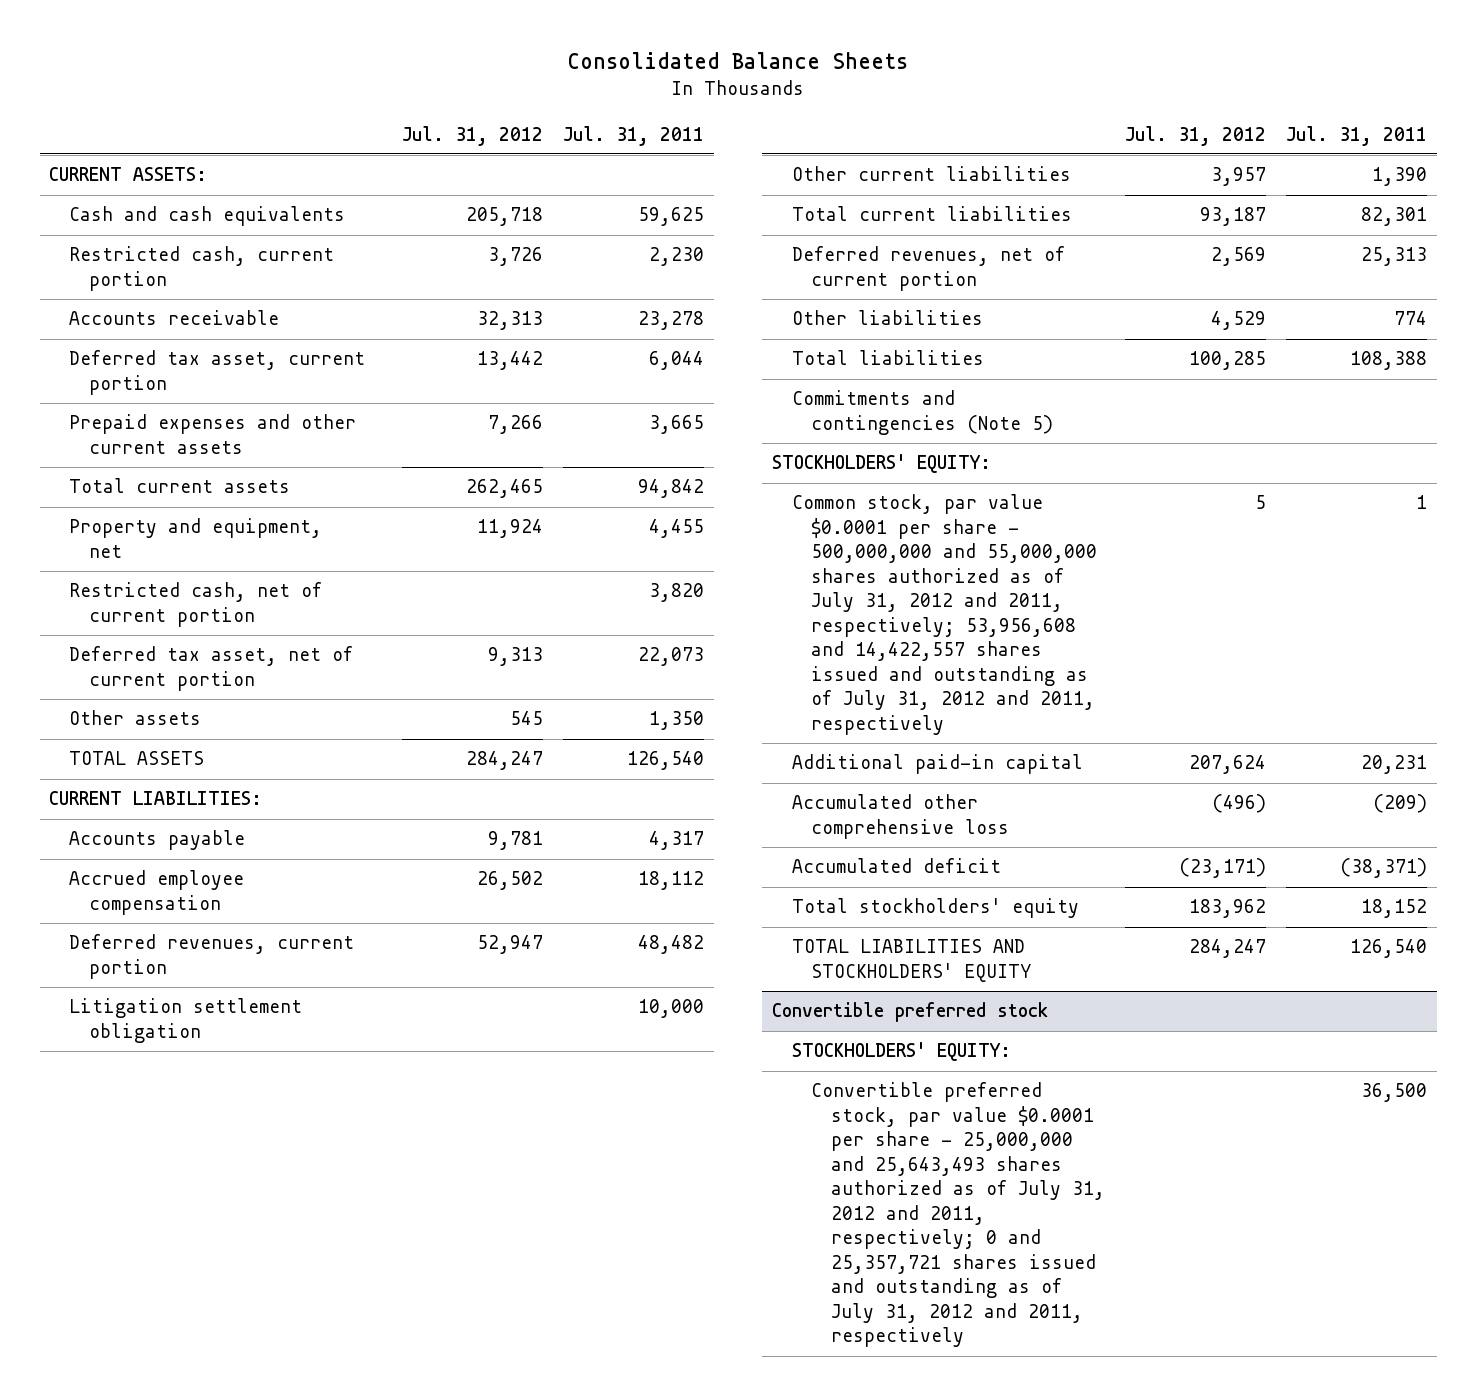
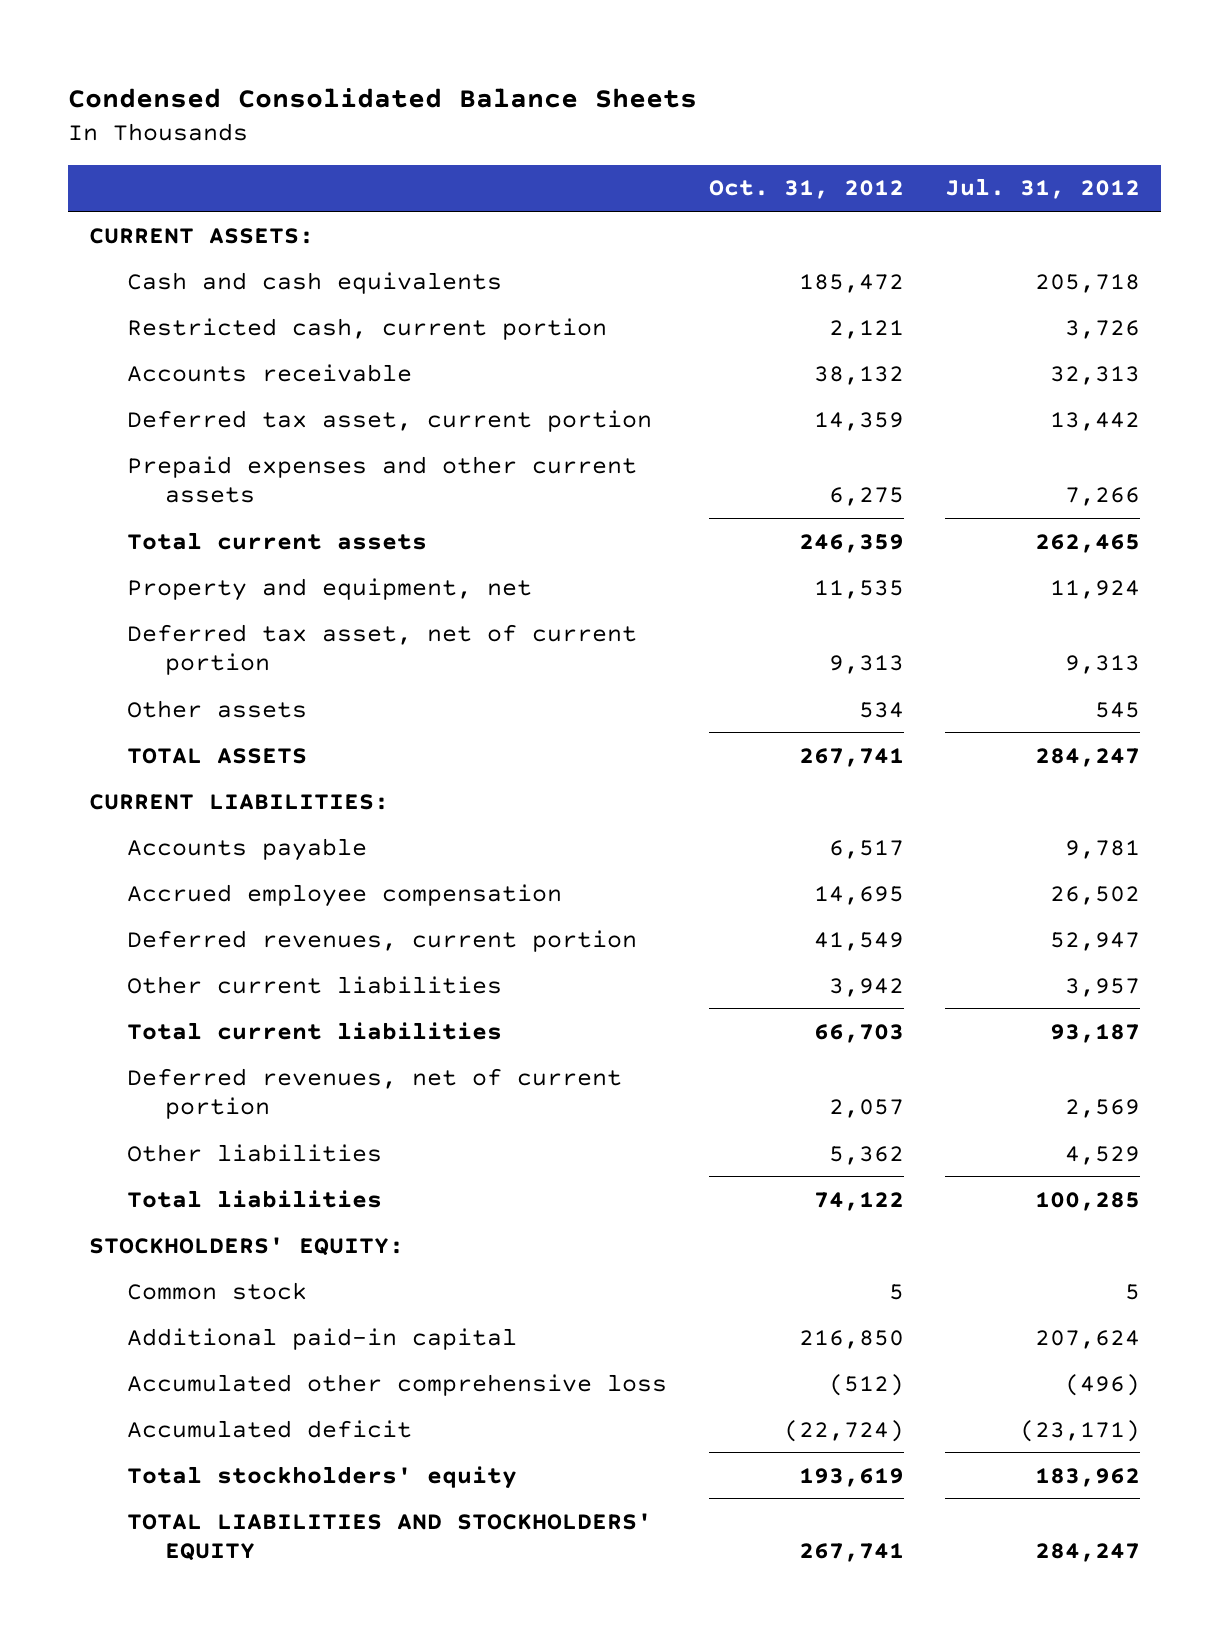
[567,52,909,70] Consolidated Balance Sheets -> [67,87,697,108] Condensed Consolidated Balance Sheets
[563,125,705,146] Jul. 31, 2011 -> none
none -> [708,180,904,200] Oct. 31, 2012
[69,582,323,627] Restricted cash, net of current portion -> none
[69,998,303,1043] Litigation settlement obligation -> none
[791,390,1054,435] Commitments and contingencies (Note 5) -> none
[791,494,1098,735] Common stock, par value $0.0001 per share - 500,000,000 and 55,000,000 shares authorized as of July 31, 2012 and 2011, respectively; 53,956,608 and 14,422,557 shares issued and outstanding as of July 31, 2012 and 2011, respectively -> [126,1281,307,1300] Common stock
[771,1002,1048,1023] Convertible preferred stock -> none
[791,1042,1011,1062] STOCKHOLDERS' EQUITY: -> none
[811,1082,1105,1348] Convertible preferred stock, par value $0.0001 per share - 25,000,000 and 25,643,493 shares authorized as of July 31, 2012 and 2011, respectively; 0 and 25,357,721 shares issued and outstanding as of July 31, 2012 and 2011, respectively -> none

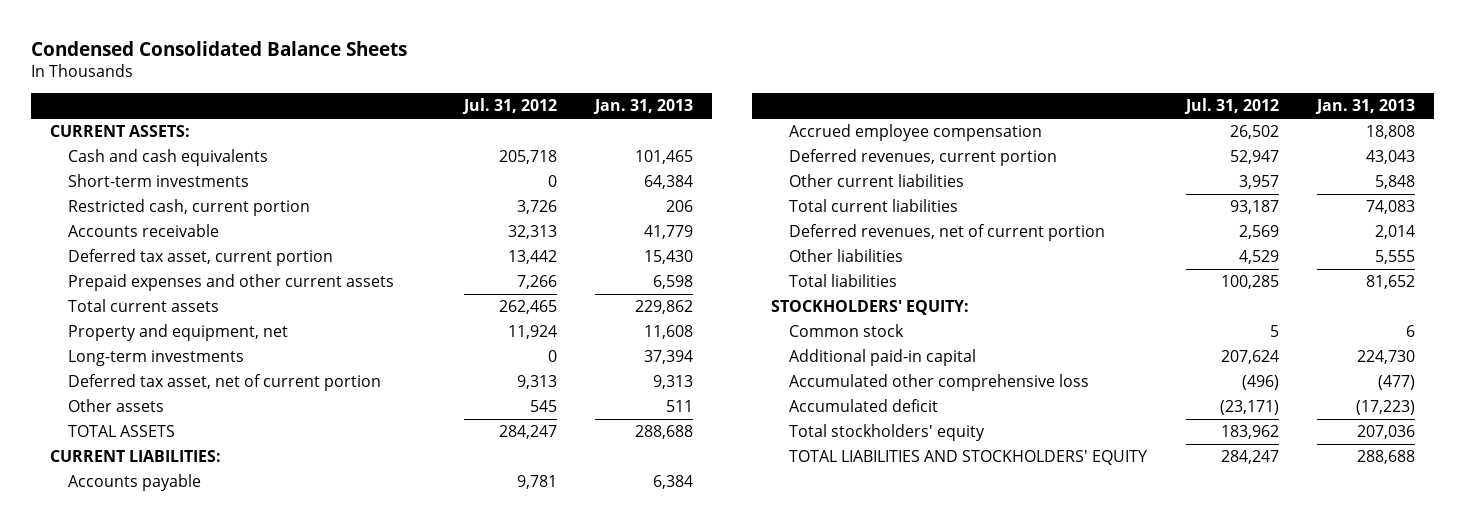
[708,180,904,200] Oct. 31, 2012 -> none
none -> [593,99,694,115] Jan. 31, 2013
none -> [68,174,250,188] Short-term investments
none -> [68,350,245,367] Long-term investments

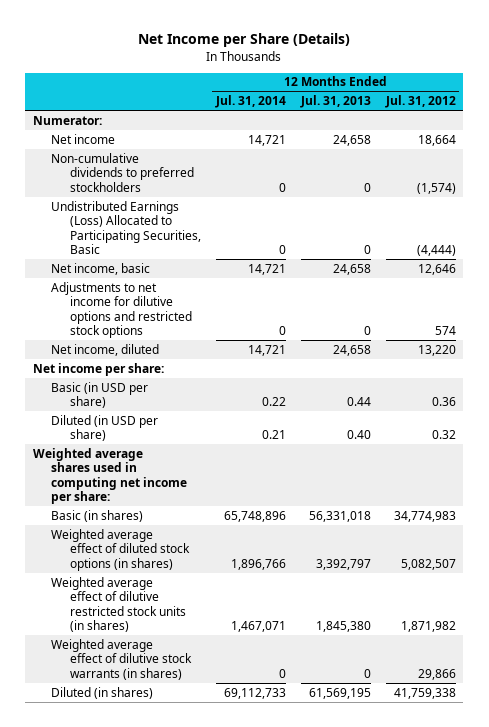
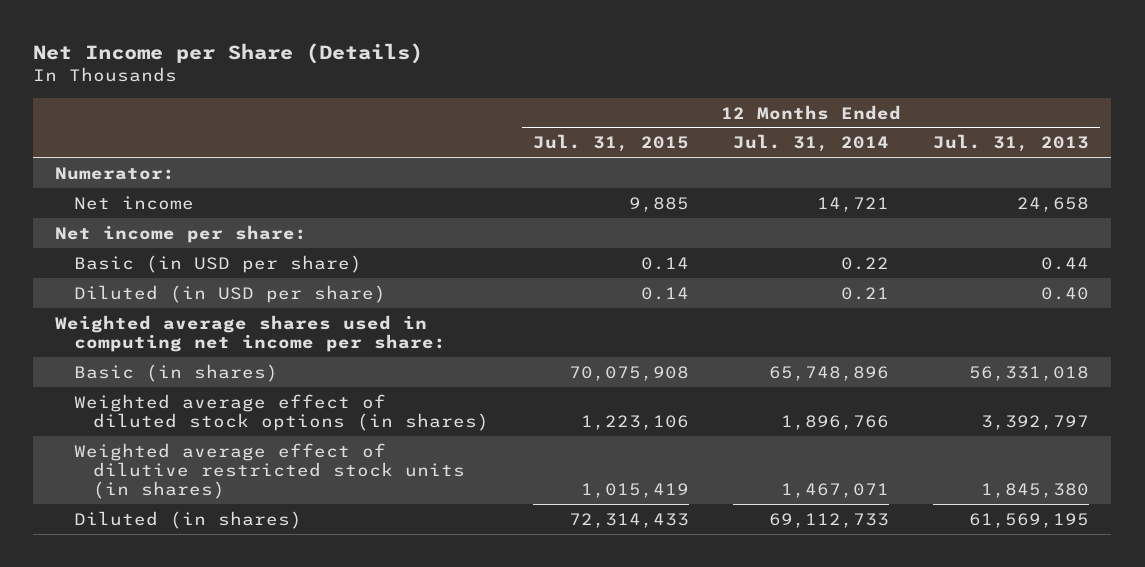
[384,95,456,109] Jul. 31, 2012 -> none
none -> [533,134,690,153] Jul. 31, 2015
[51,152,194,192] Non-cumulative dividends to preferred stockholders -> none
[51,200,201,255] Undistributed Earnings (Loss) Allocated to Participating Securities, Basic -> none
[51,262,151,275] Net income, basic -> none
[51,281,192,339] Adjustments to net income for dilutive options and restricted stock options -> none
[51,343,160,356] Net income, diluted -> none
[51,638,192,680] Weighted average effect of dilutive stock warrants (in shares) -> none

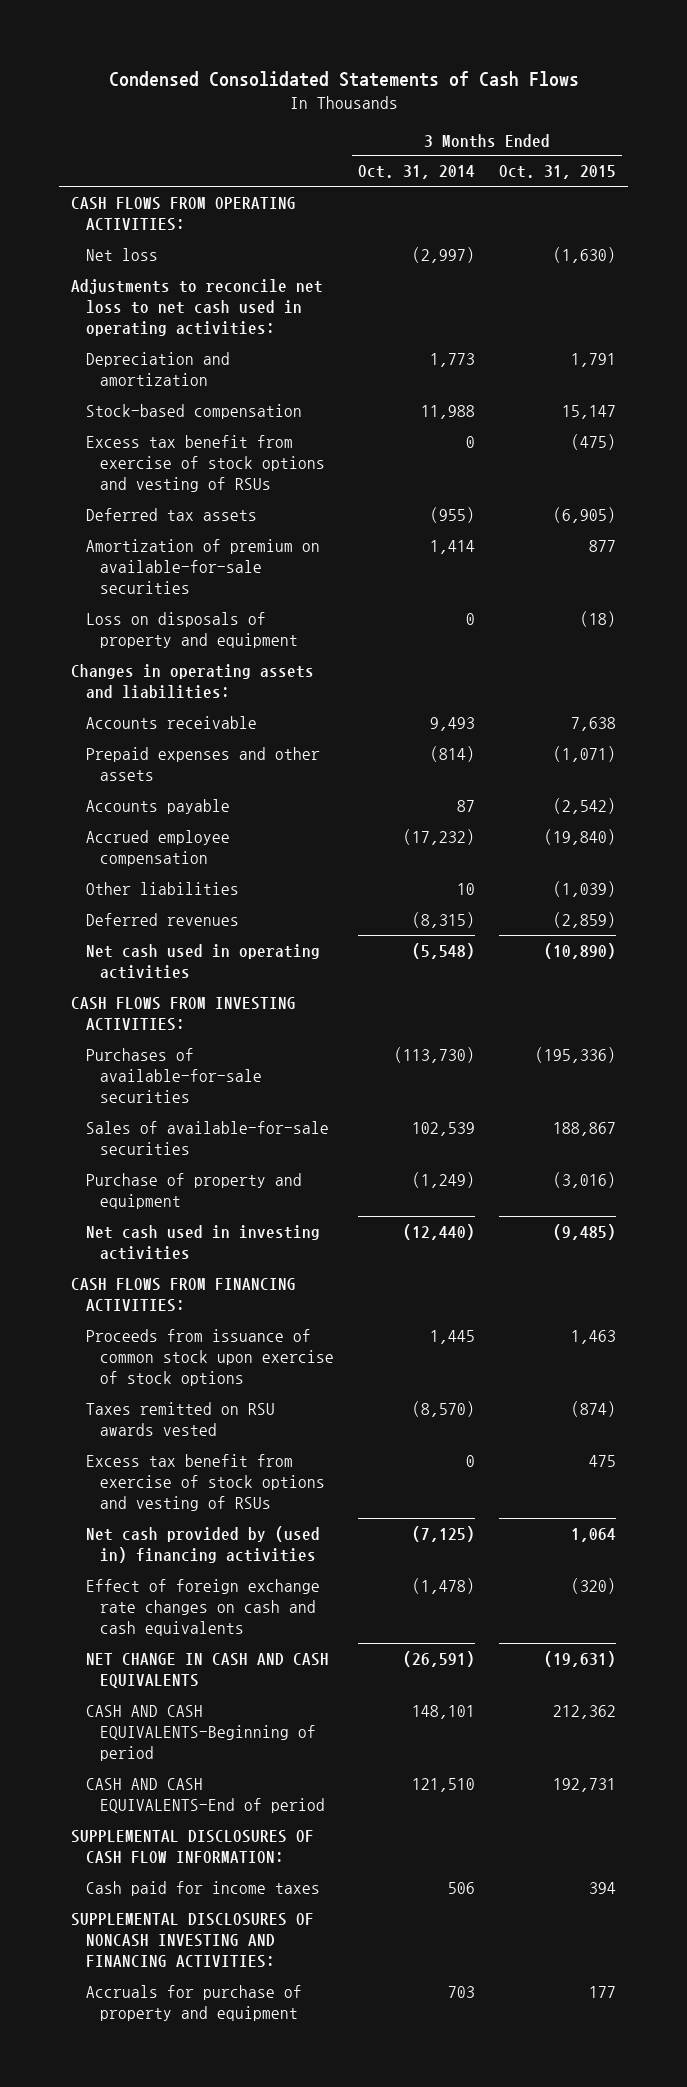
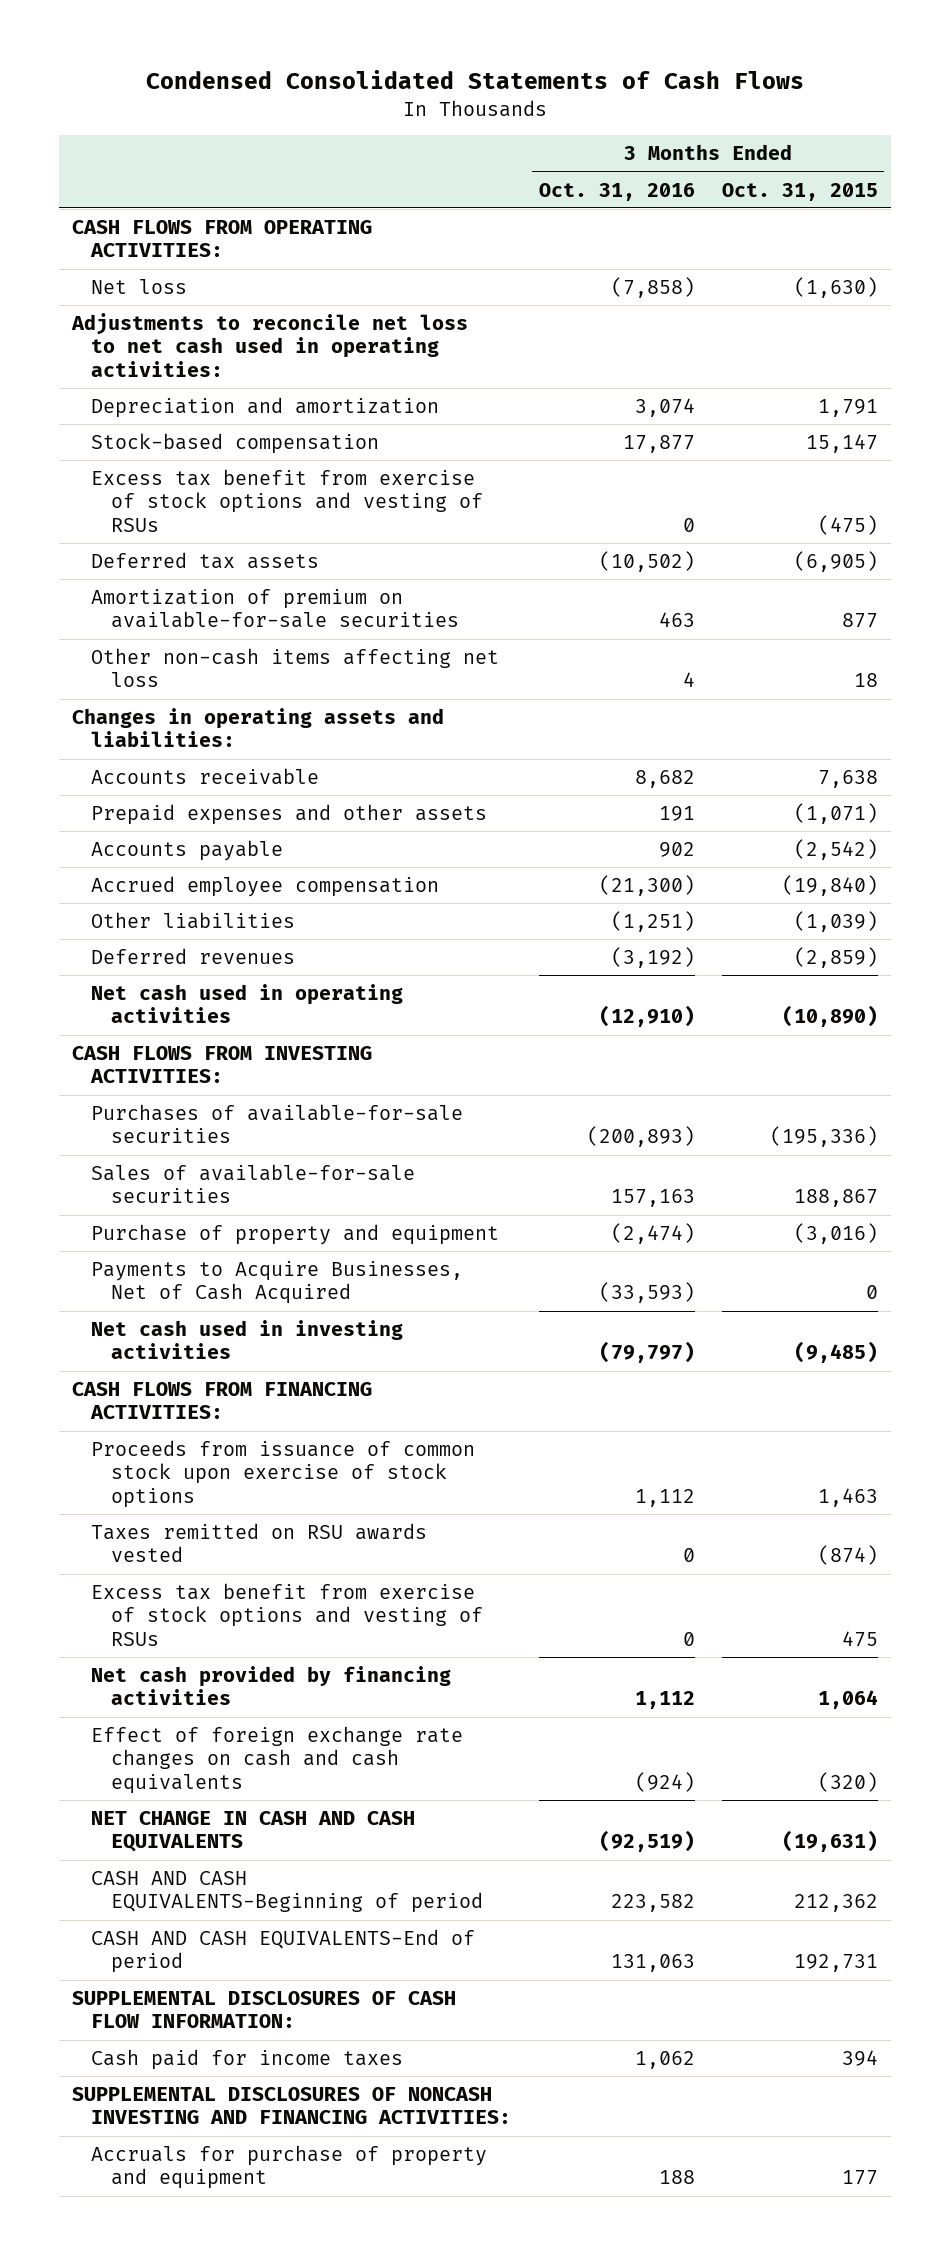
[358,165,476,180] Oct. 31, 2014 -> none
none -> [538,182,695,201] Oct. 31, 2016
[85,611,299,648] Loss on disposals of property and equipment -> none
none -> [91,648,500,688] Other non-cash items affecting net loss
none -> [91,1261,464,1305] Payments to Acquire Businesses, Net of Cash Acquired
[85,1525,320,1563] Net cash provided by (used in) financing activities -> [91,1666,452,1706] Net cash provided by financing activities

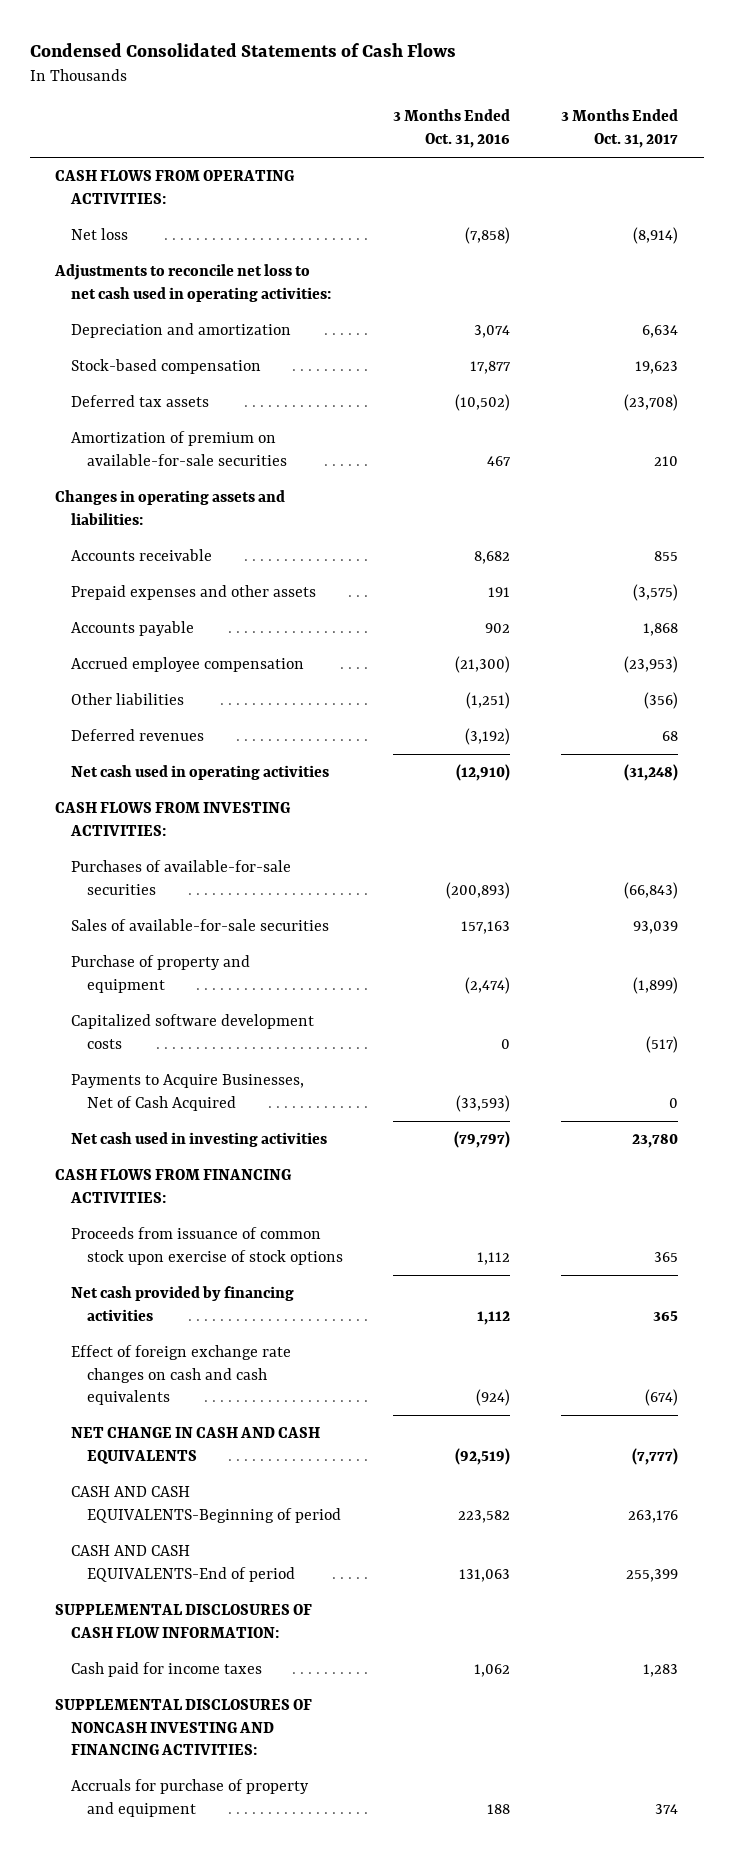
[721,182,878,201] Oct. 31, 2015 -> none
none -> [561,109,679,149] 3 Months Ended Oct. 31, 2017
[91,469,483,532] Excess tax benefit from exercise of stock options and vesting of RSUs -> none
[91,648,500,688] Other non-cash items affecting net loss -> none
[658,612,695,628] 463 -> [487,455,512,466] 467
none -> [70,1014,314,1049] Capitalized software development costs
[91,1523,428,1563] Taxes remitted on RSU awards vested -> none
[91,1583,483,1646] Excess tax benefit from exercise of stock options and vesting of RSUs -> none

